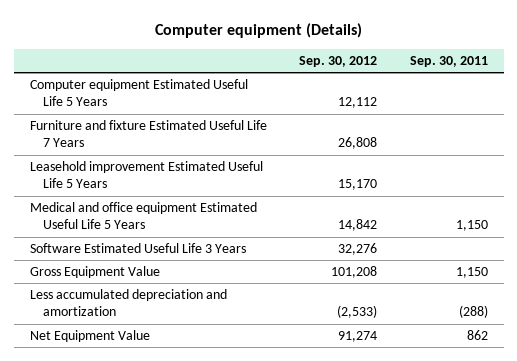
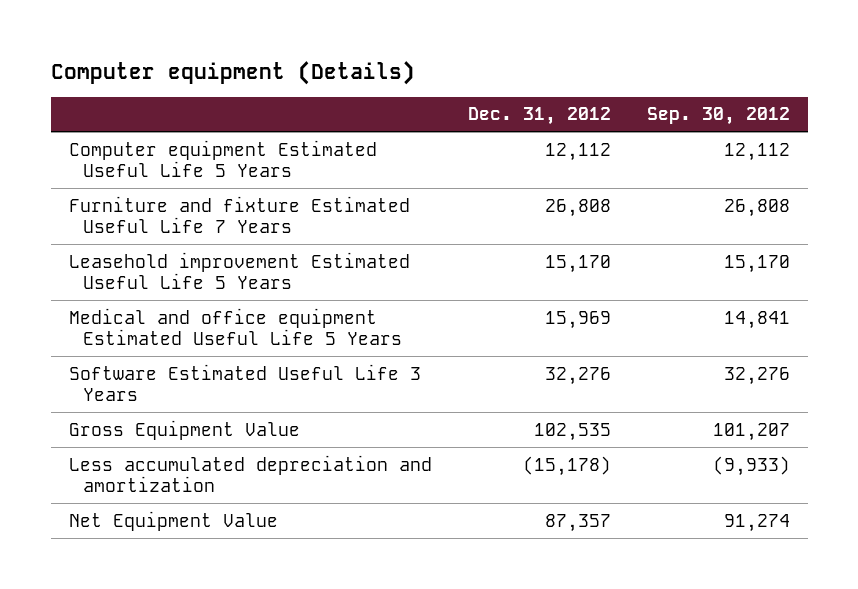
[409,55,488,67] Sep. 30, 2011 -> none
none -> [467,107,611,126] Dec. 31, 2012
[338,219,378,232] 14,842 -> [723,310,790,329] 14,841
[331,266,378,279] 101,208 -> [712,422,790,441] 101,207
[337,305,378,319] (2,533) -> [712,455,790,476] (9,933)

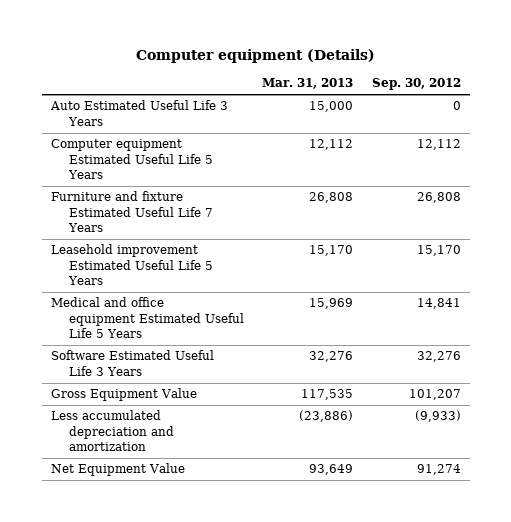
[467,107,611,126] Dec. 31, 2012 -> none
none -> [262,78,354,90] Mar. 31, 2013
none -> [49,100,228,126] Auto Estimated Useful Life 3 Years

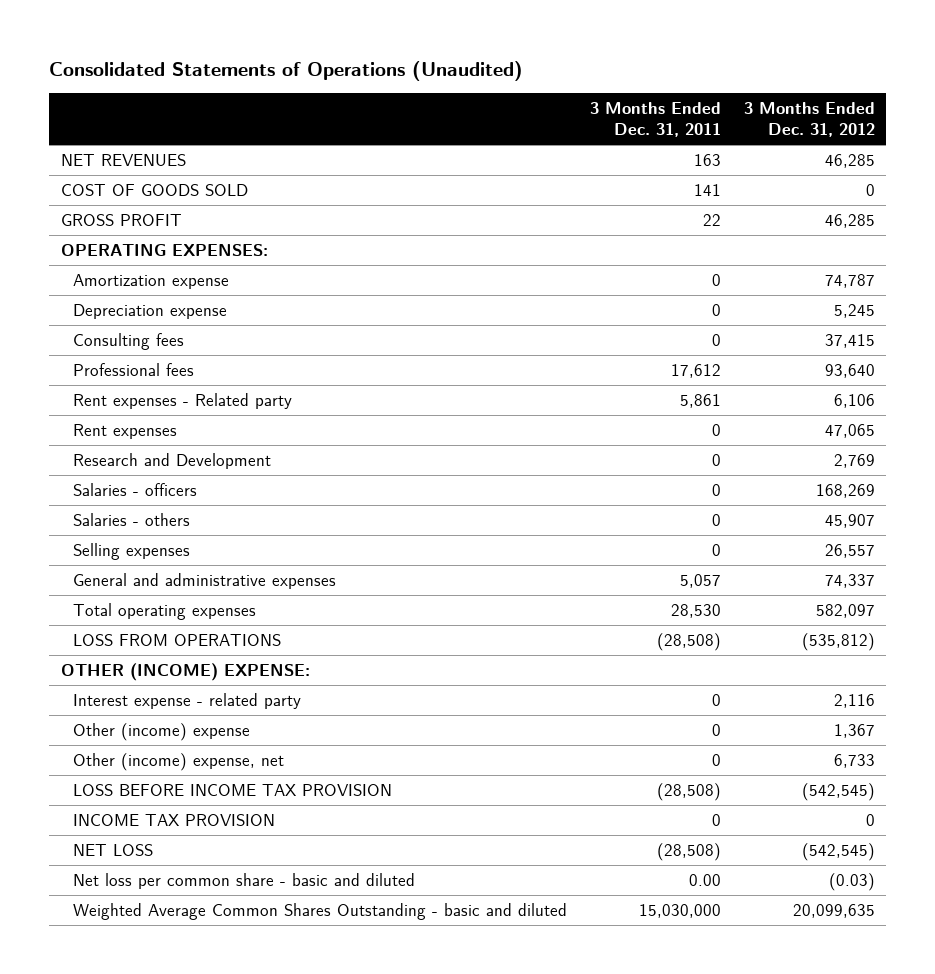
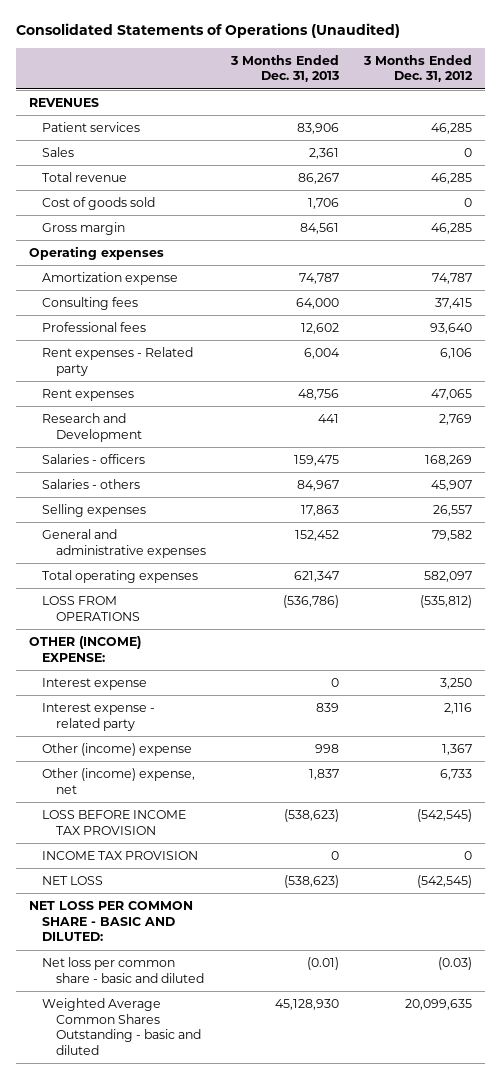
[589,101,721,138] 3 Months Ended Dec. 31, 2011 -> none
none -> [230,54,340,83] 3 Months Ended Dec. 31, 2013
none -> [28,98,99,108] REVENUES
none -> [42,122,141,133] Patient services
none -> [42,147,75,158] Sales
[60,153,186,166] NET REVENUES -> [42,172,128,183] Total revenue
[60,183,248,196] COST OF GOODS SOLD -> [42,197,156,211] Cost of goods sold
[60,213,182,226] GROSS PROFIT -> [42,222,126,236] Gross margin
[60,242,268,256] OPERATING EXPENSES: -> [28,246,164,261] Operating expenses
[72,303,227,319] Depreciation expense -> none
[824,573,875,588] 74,337 -> [432,530,473,542] 79,582
none -> [42,678,148,691] Interest expense
none -> [28,901,193,942] NET LOSS PER COMMON SHARE - BASIC AND DILUTED:

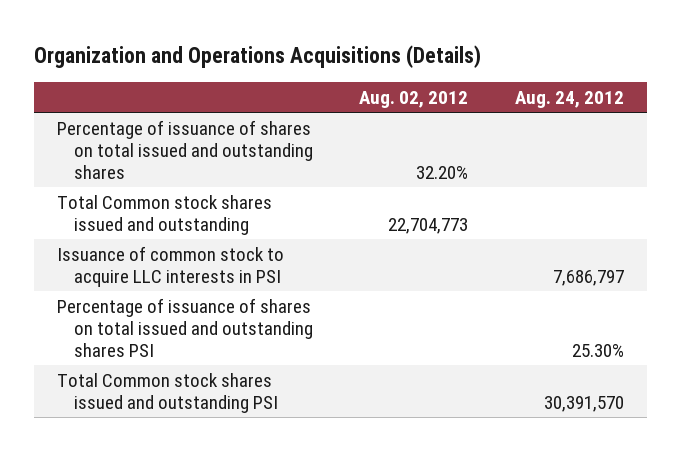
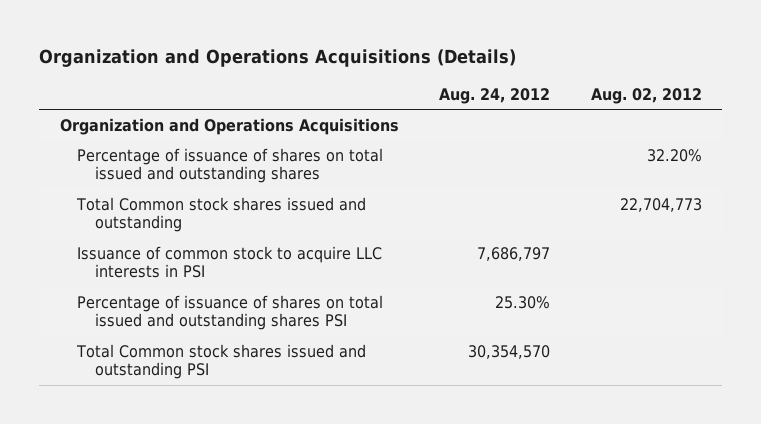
none -> [59,117,399,135] Organization and Operations Acquisitions
[543,395,624,412] 30,391,570 -> [468,344,551,359] 30,354,570

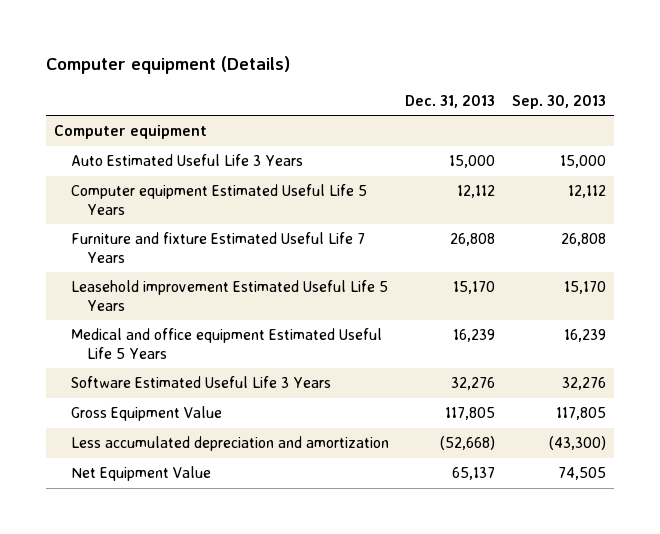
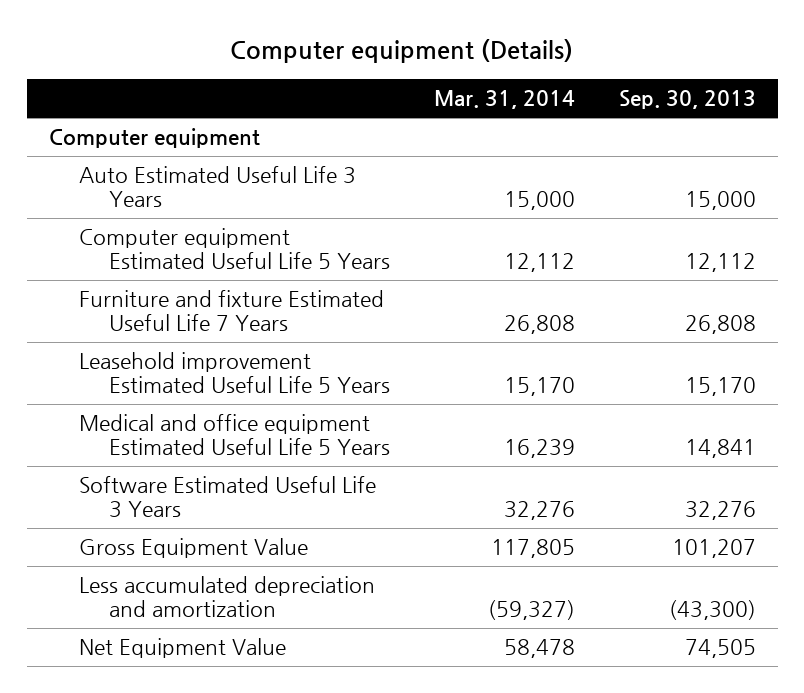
[405,94,496,108] Dec. 31, 2013 -> none
none -> [433,90,575,110] Mar. 31, 2014
[564,329,607,343] 16,239 -> [684,439,756,459] 14,841
[556,407,607,421] 117,805 -> [671,539,756,559] 101,207

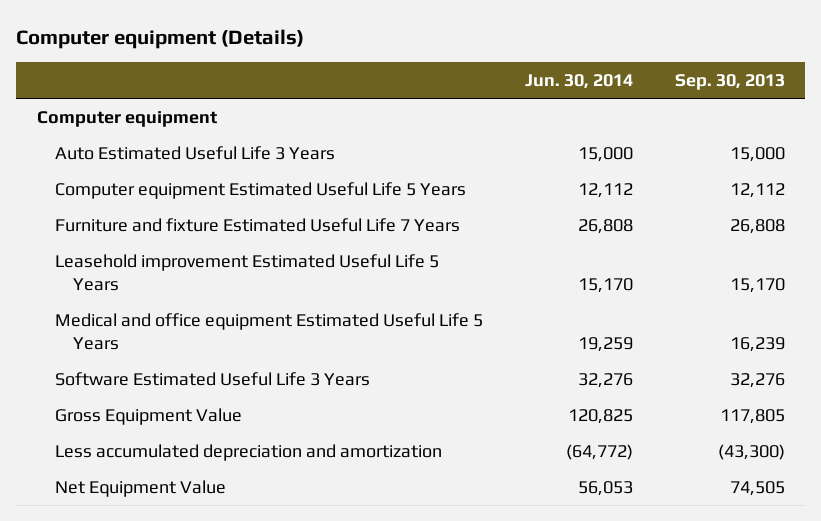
[433,90,575,110] Mar. 31, 2014 -> none
none -> [524,73,633,89] Jun. 30, 2014
[684,439,756,459] 14,841 -> [729,337,785,353] 16,239
[671,539,756,559] 101,207 -> [719,409,785,425] 117,805

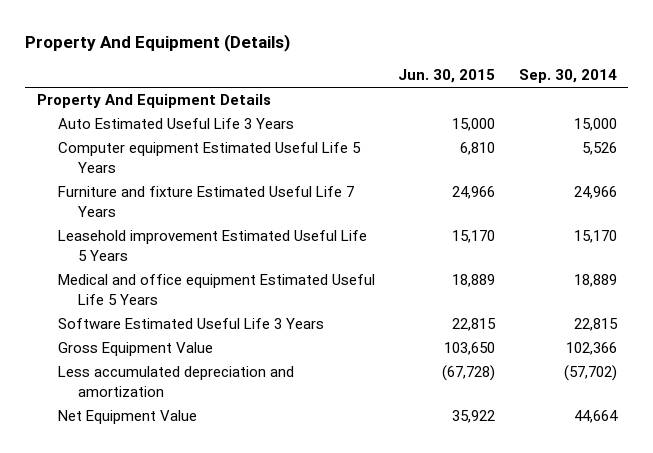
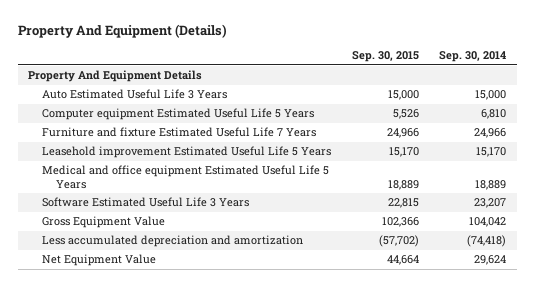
[398,69,496,84] Jun. 30, 2015 -> none
none -> [351,51,419,63] Sep. 30, 2015
[581,142,617,156] 5,526 -> [481,109,507,120] 6,810
[573,318,618,332] 22,815 -> [474,198,507,209] 23,207
[565,342,617,356] 102,366 -> [469,217,507,228] 104,042
[563,365,617,382] (57,702) -> [467,235,507,248] (74,418)
[573,410,618,424] 44,664 -> [474,255,507,266] 29,624

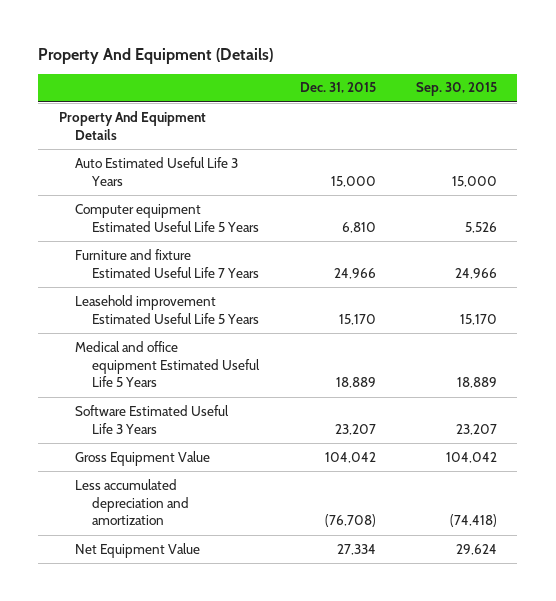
[439,51,507,63] Sep. 30, 2014 -> none
none -> [299,82,376,94] Dec. 31, 2015
[387,198,419,209] 22,815 -> [456,423,498,435] 23,207
[381,217,419,228] 102,366 -> [446,451,498,463] 104,042
[378,235,419,248] (57,702) -> [450,514,498,528] (74,418)
[386,255,419,266] 44,664 -> [456,543,498,555] 29,624

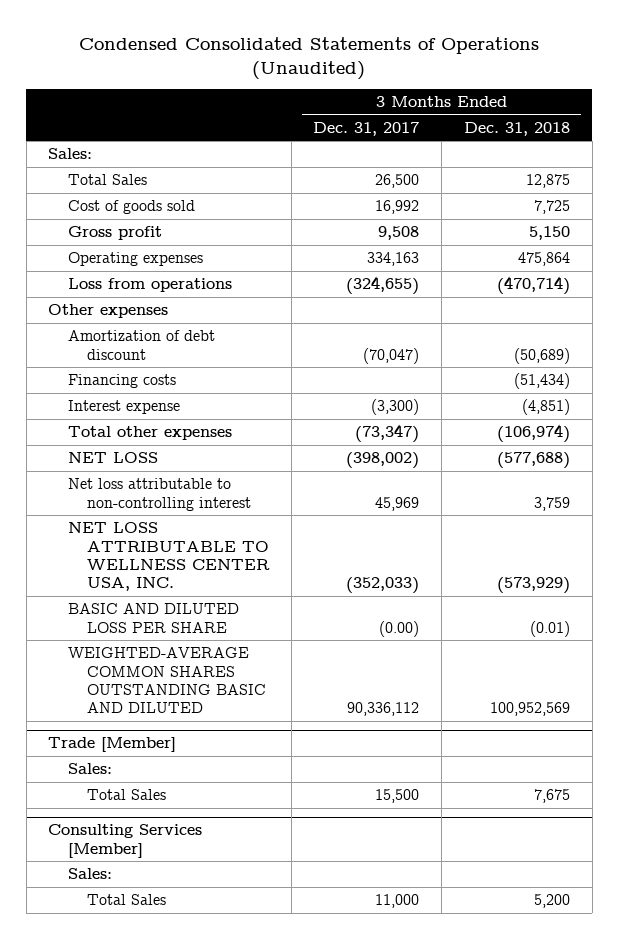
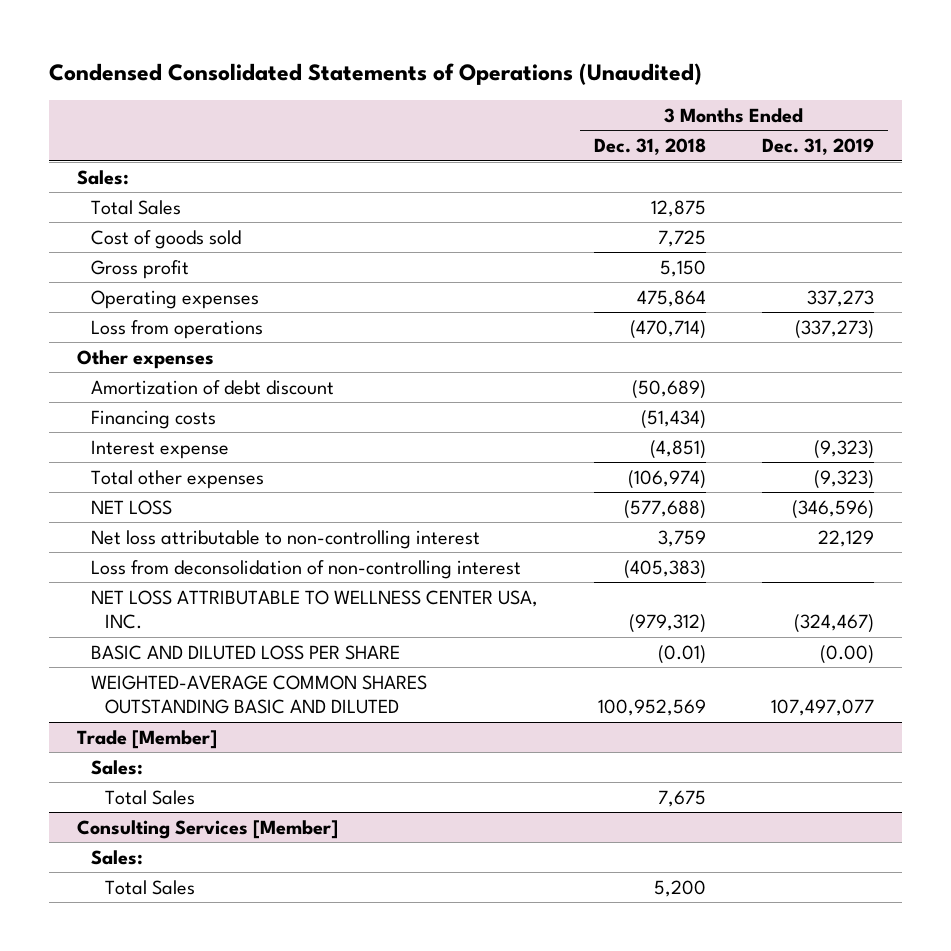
[313,121,420,136] Dec. 31, 2017 -> none
none -> [762,138,875,156] Dec. 31, 2019
none -> [91,559,522,579] Loss from deconsolidation of non-controlling interest
[496,577,570,595] (573,929) -> [629,614,707,634] (979,312)

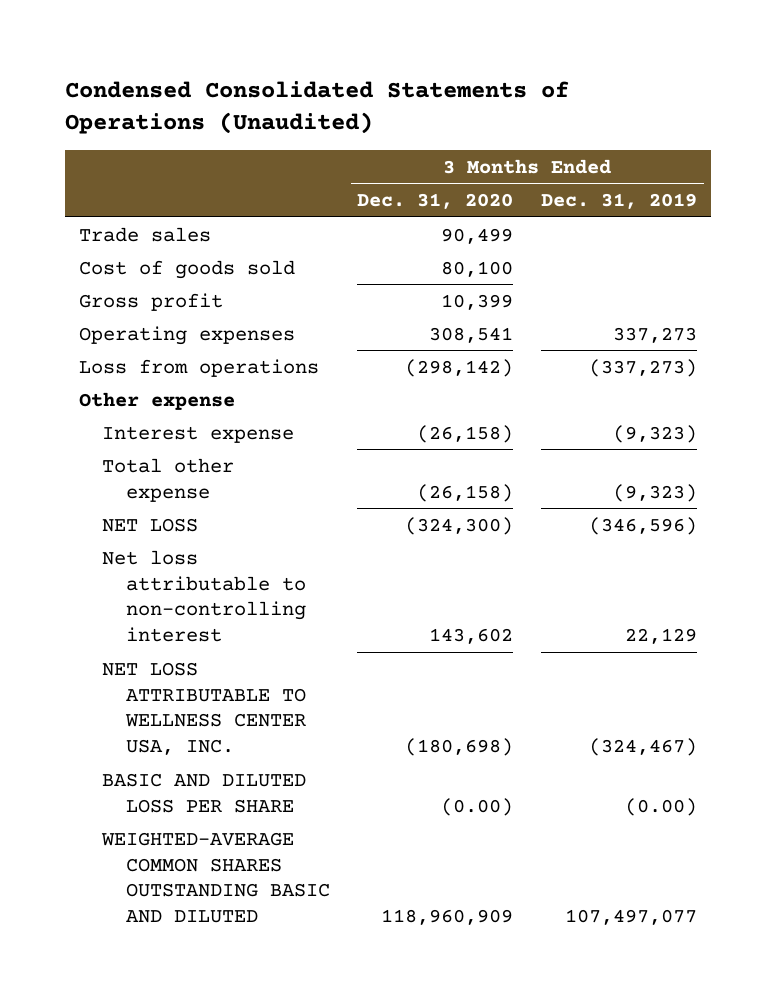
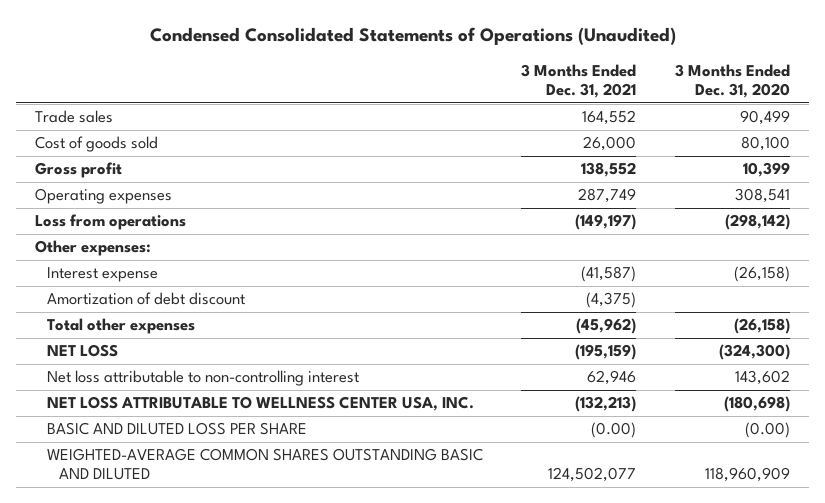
[540,193,697,210] Dec. 31, 2019 -> none
none -> [521,64,637,99] 3 Months Ended Dec. 31, 2021
[78,391,235,410] Other expense -> [35,240,152,257] Other expenses:
none -> [46,292,245,306] Amortization of debt discount
[102,457,235,502] Total other expense -> [46,318,195,335] Total other expenses

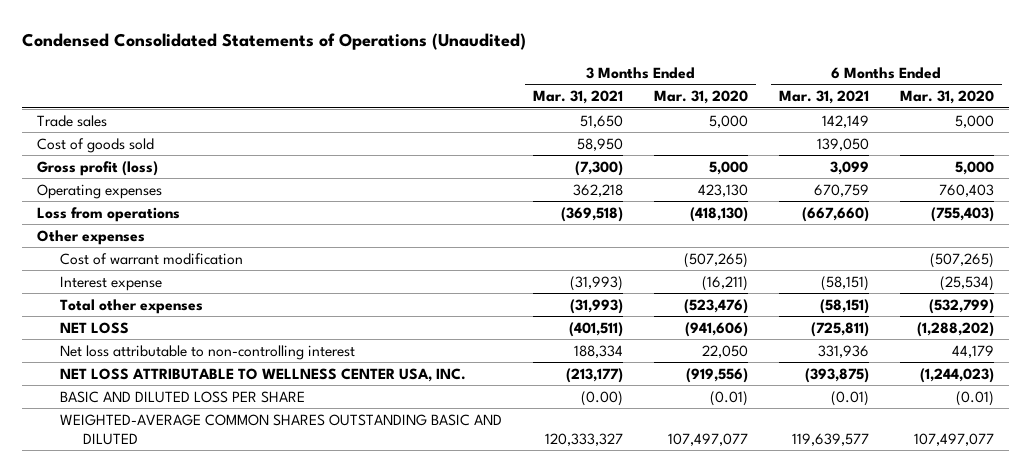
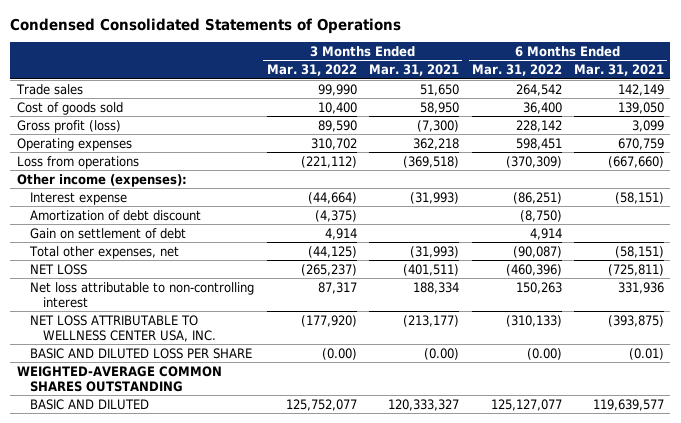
[21,32,526,50] Condensed Consolidated Statements of Operations (Unaudited) -> [10,17,402,34] Condensed Consolidated Statements of Operations
[654,90,749,105] Mar. 31, 2020 -> none
[899,90,994,105] Mar. 31, 2020 -> none
none -> [266,64,357,77] Mar. 31, 2022
none -> [471,64,562,77] Mar. 31, 2022
[60,252,244,265] Cost of warrant modification -> none
[37,229,146,245] Other expenses -> [16,173,187,187] Other income (expenses):
none -> [29,209,201,221] Amortization of debt discount
none -> [29,227,186,239] Gain on settlement of debt
[60,298,204,314] Total other expenses -> [28,245,179,259] Total other expenses, net
none -> [16,365,222,392] WEIGHTED-AVERAGE COMMON SHARES OUTSTANDING
[60,413,503,445] WEIGHTED-AVERAGE COMMON SHARES OUTSTANDING BASIC AND DILUTED -> [29,398,149,410] BASIC AND DILUTED

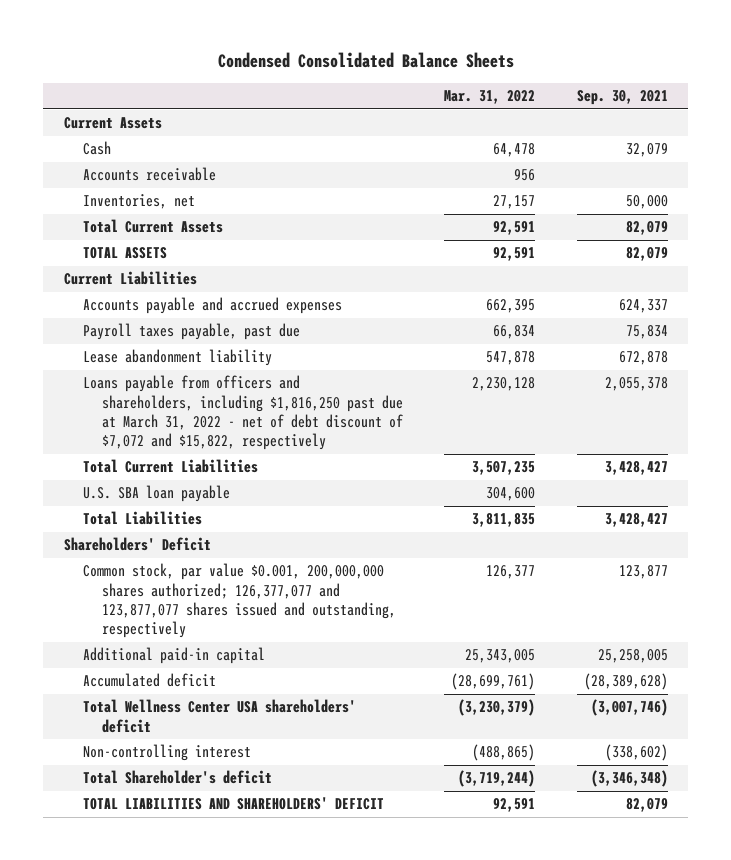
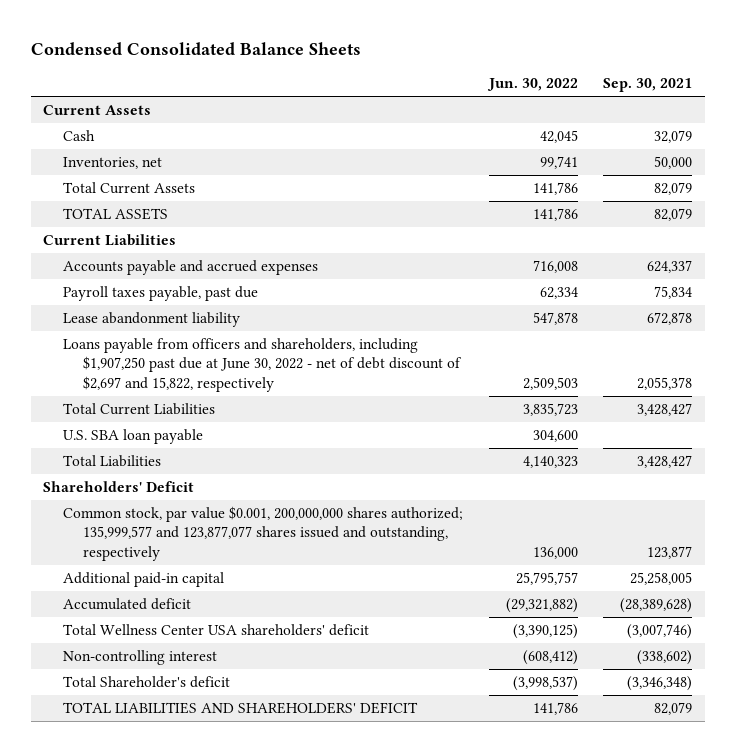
[444,90,536,105] Mar. 31, 2022 -> none
none -> [486,78,578,92] Jun. 30, 2022
[82,167,216,182] Accounts receivable -> none
[82,375,403,451] Loans payable from officers and shareholders, including $1,816,250 past due at March 31, 2022 - net of debt discount of $7,072 and $15,822, respectively -> [63,338,463,392] Loans payable from officers and shareholders, including $1,907,250 past due at June 30, 2022 - net of debt discount of $2,697 and 15,822, respectively
[82,563,396,639] Common stock, par value $0.001, 200,000,000 shares authorized; 126,377,077 and 123,877,077 shares issued and outstanding, respectively -> [63,506,464,561] Common stock, par value $0.001, 200,000,000 shares authorized; 135,999,577 and 123,877,077 shares issued and outstanding, respectively

